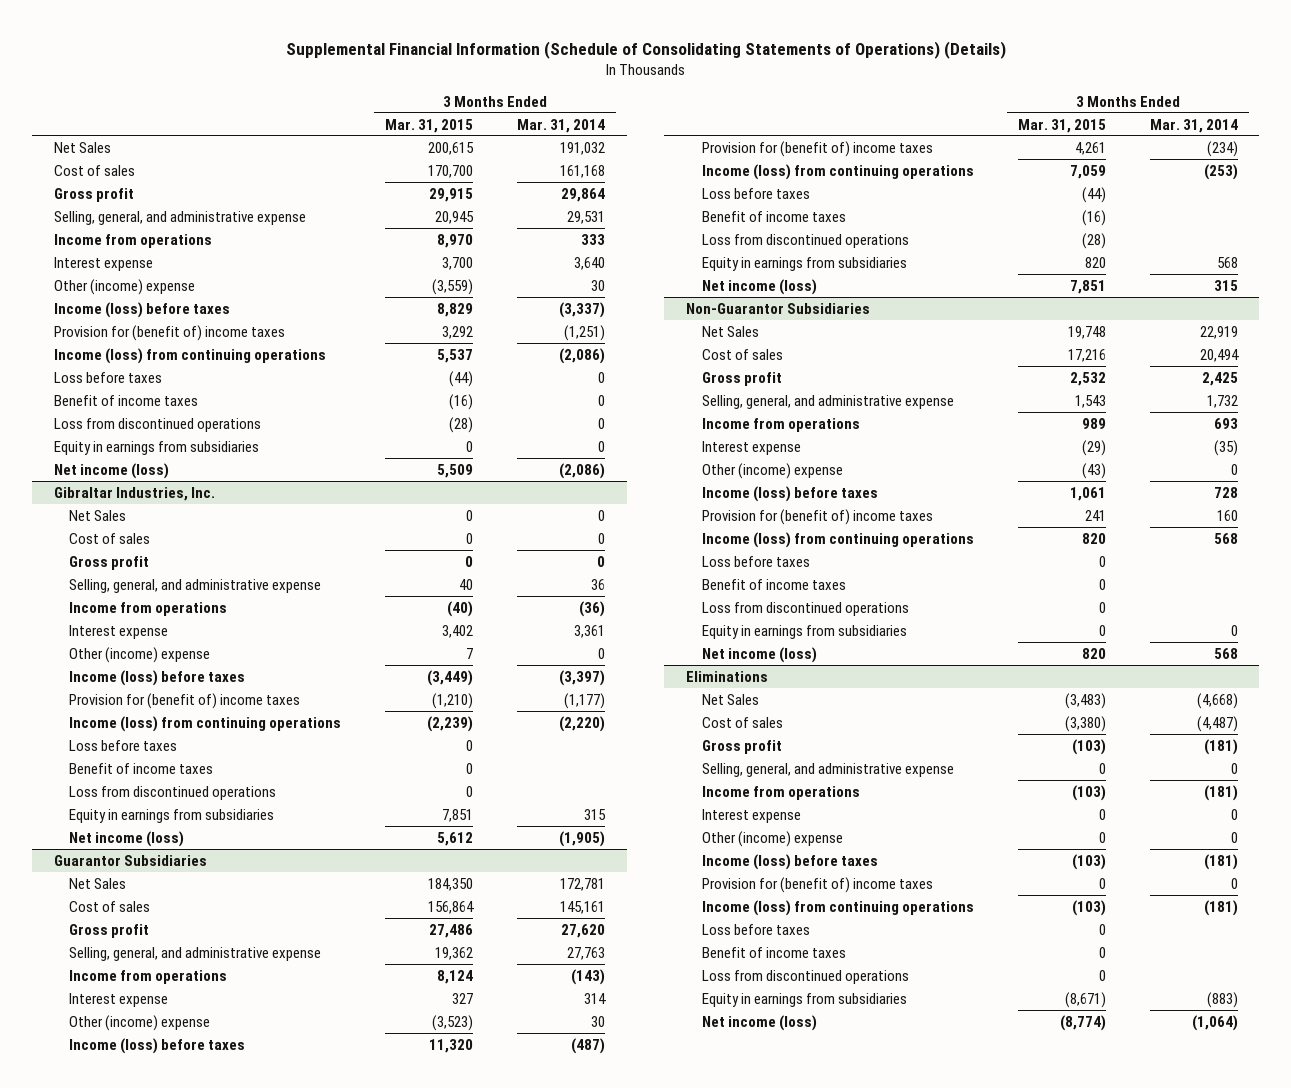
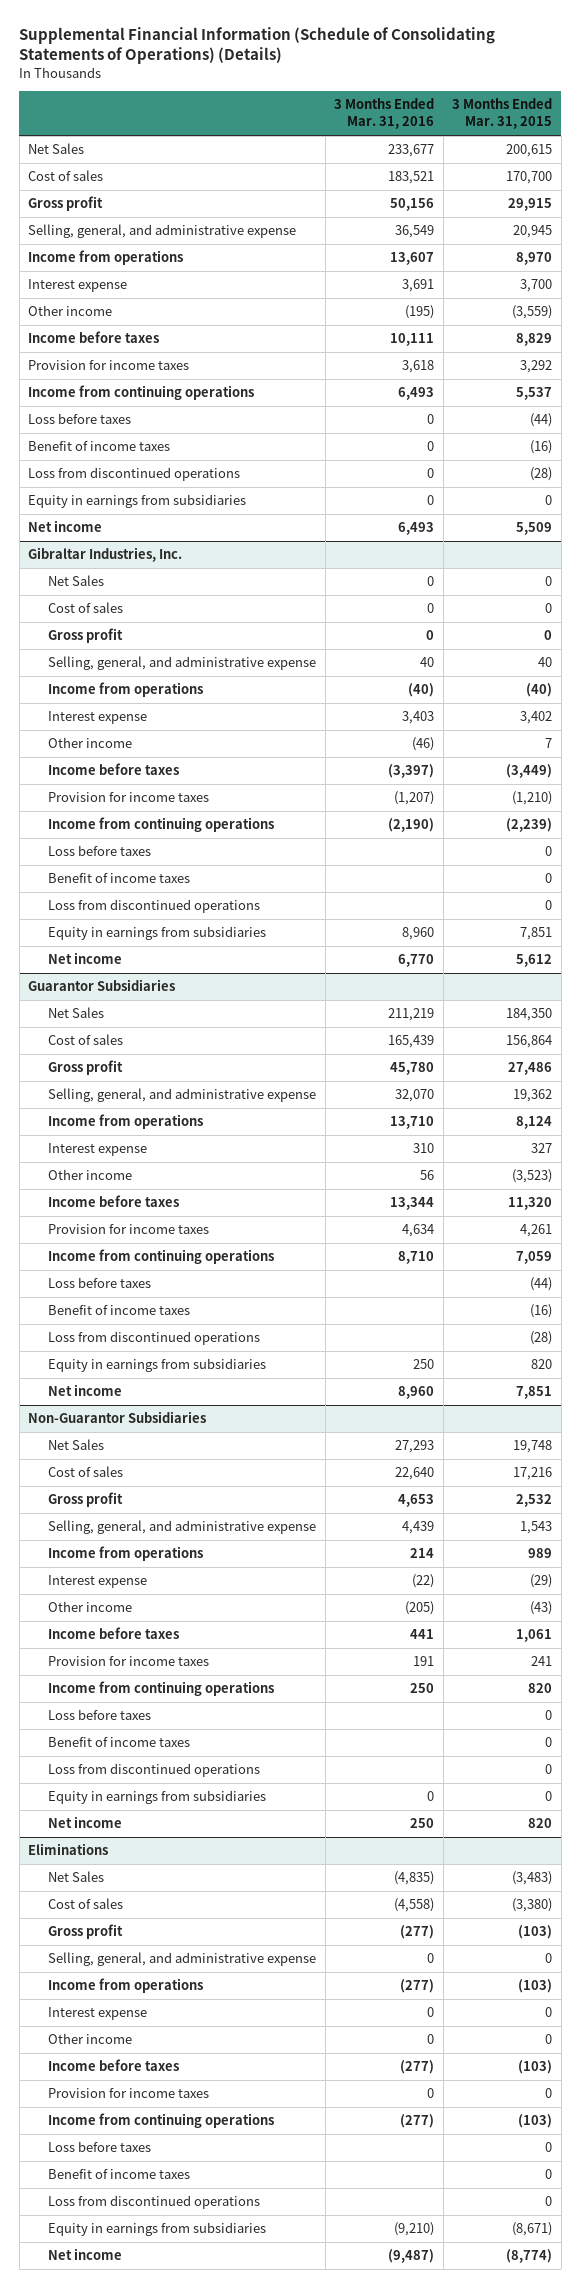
[517,118,606,133] Mar. 31, 2014 -> none
none -> [334,98,435,130] 3 Months Ended Mar. 31, 2016
[53,278,195,295] Other (income) expense -> [28,305,113,317] Other income
[53,301,230,318] Income (loss) before taxes -> [28,331,160,344] Income before taxes
[53,324,285,341] Provision for (benefit of) income taxes -> [28,360,190,371] Provision for income taxes
[53,347,326,364] Income (loss) from continuing operations -> [28,385,255,401] Income from continuing operations
[53,462,169,479] Net income (loss) -> [28,520,103,533] Net income
[69,646,211,663] Other (income) expense -> [48,737,133,749] Other income
[69,669,246,686] Income (loss) before taxes -> [48,763,180,776] Income before taxes
[69,692,301,709] Provision for (benefit of) income taxes -> [48,792,210,803] Provision for income taxes
[69,715,342,732] Income (loss) from continuing operations -> [48,817,275,833] Income from continuing operations
[69,830,185,847] Net income (loss) -> [48,952,123,965] Net income
[69,1014,211,1031] Other (income) expense -> [48,1169,133,1181] Other income
[69,1037,246,1054] Income (loss) before taxes -> [48,1195,180,1208] Income before taxes
[701,140,933,157] Provision for (benefit of) income taxes -> [48,1224,210,1235] Provision for income taxes
[701,163,974,180] Income (loss) from continuing operations -> [48,1249,275,1265] Income from continuing operations
[701,278,817,295] Net income (loss) -> [48,1384,123,1397] Net income
[701,462,843,479] Other (income) expense -> [48,1601,133,1613] Other income
[701,485,878,502] Income (loss) before taxes -> [48,1627,180,1640] Income before taxes
[701,508,933,525] Provision for (benefit of) income taxes -> [48,1656,210,1667] Provision for income taxes
[701,531,974,548] Income (loss) from continuing operations -> [48,1681,275,1697] Income from continuing operations
[701,646,817,663] Net income (loss) -> [48,1816,123,1829] Net income
[701,830,843,847] Other (income) expense -> [48,2033,133,2045] Other income
[701,853,878,870] Income (loss) before taxes -> [48,2059,180,2072] Income before taxes
[701,876,933,893] Provision for (benefit of) income taxes -> [48,2088,210,2099] Provision for income taxes
[701,899,974,916] Income (loss) from continuing operations -> [48,2113,275,2129] Income from continuing operations
[701,1014,817,1031] Net income (loss) -> [48,2248,123,2261] Net income

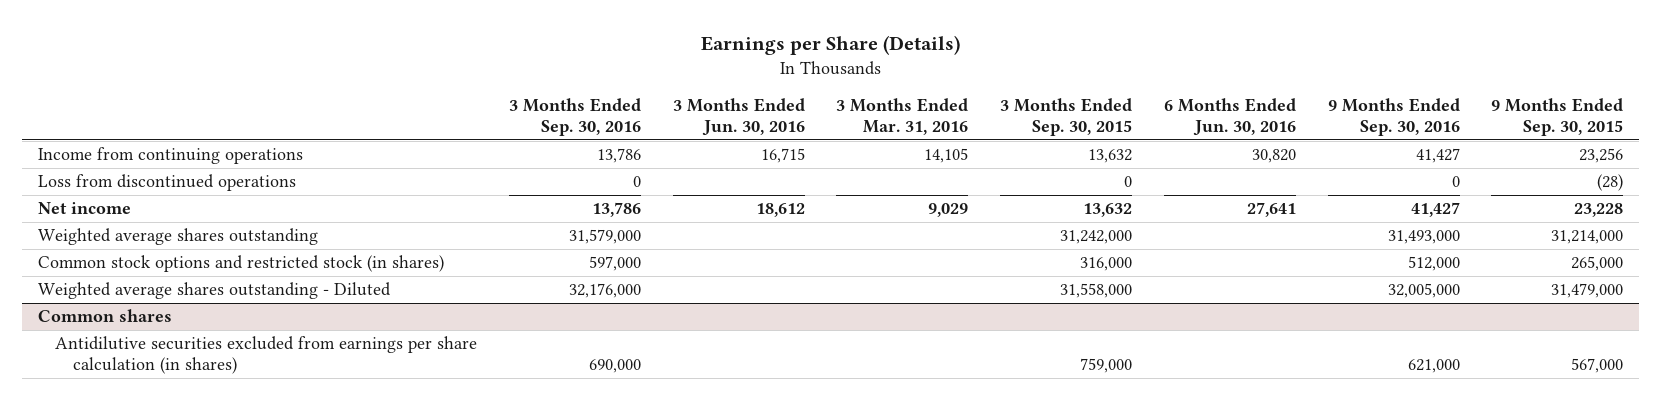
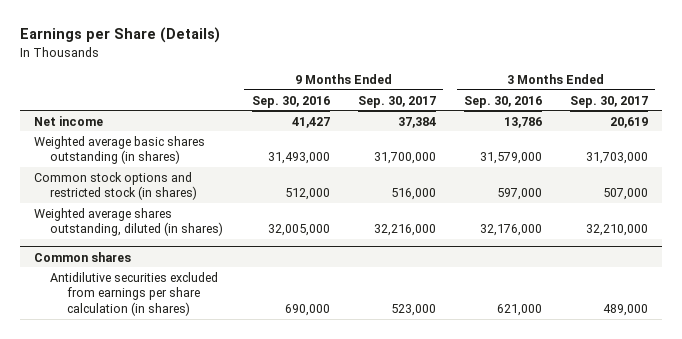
[672,98,805,137] 3 Months Ended Jun. 30, 2016 -> none
[836,98,969,136] 3 Months Ended Mar. 31, 2016 -> none
[1000,98,1133,137] 3 Months Ended Sep. 30, 2015 -> none
[1163,98,1296,137] 6 Months Ended Jun. 30, 2016 -> none
[1491,98,1624,137] 9 Months Ended Sep. 30, 2015 -> none
none -> [357,95,436,108] Sep. 30, 2017
none -> [570,95,649,108] Sep. 30, 2017
[37,147,303,165] Income from continuing operations -> none
[37,174,296,192] Loss from discontinued operations -> none
[37,228,318,246] Weighted average shares outstanding -> [33,135,205,165] Weighted average basic shares outstanding (in shares)
[37,282,391,300] Weighted average shares outstanding - Diluted -> [33,207,224,237] Weighted average shares outstanding, diluted (in shares)
[589,359,642,374] 690,000 -> [497,303,543,316] 621,000
[1407,359,1460,374] 621,000 -> [284,303,330,316] 690,000

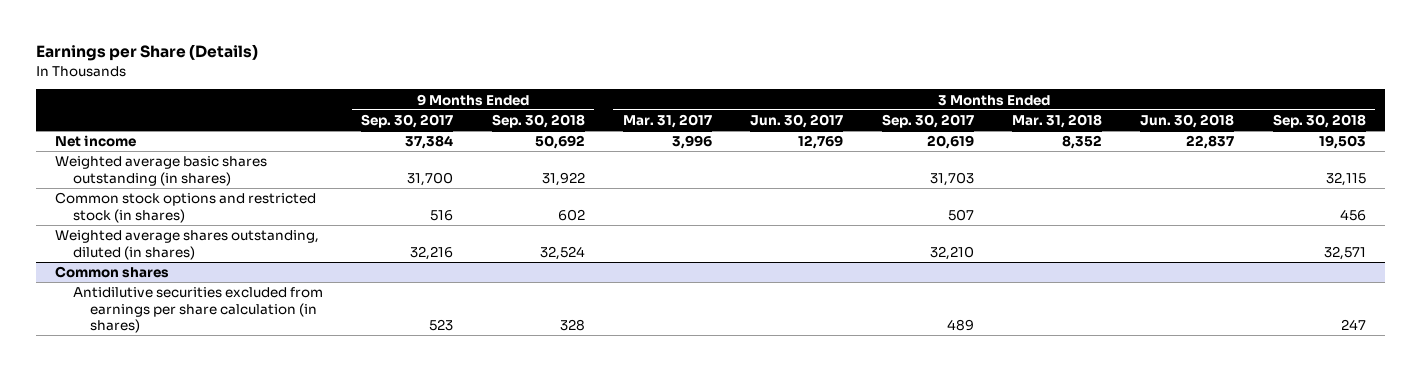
[251,95,330,108] Sep. 30, 2016 -> none
[464,95,543,108] Sep. 30, 2016 -> none
none -> [491,113,585,128] Sep. 30, 2018
none -> [622,113,712,128] Mar. 31, 2017
none -> [750,113,844,128] Jun. 30, 2017
none -> [1011,113,1102,128] Mar. 31, 2018
none -> [1140,113,1235,128] Jun. 30, 2018
none -> [1272,113,1366,128] Sep. 30, 2018
[373,152,436,165] 31,700,000 -> [407,171,454,186] 31,700
[586,152,649,165] 31,703,000 -> [929,171,974,186] 31,703
[390,188,436,201] 516,000 -> [430,209,454,221] 516
[603,188,649,201] 507,000 -> [947,208,974,221] 507
[373,224,436,237] 32,216,000 -> [410,245,454,260] 32,216
[586,224,649,237] 32,210,000 -> [929,245,974,260] 32,210
[390,303,436,316] 523,000 -> [429,318,454,331] 523
[603,303,649,316] 489,000 -> [946,318,974,331] 489

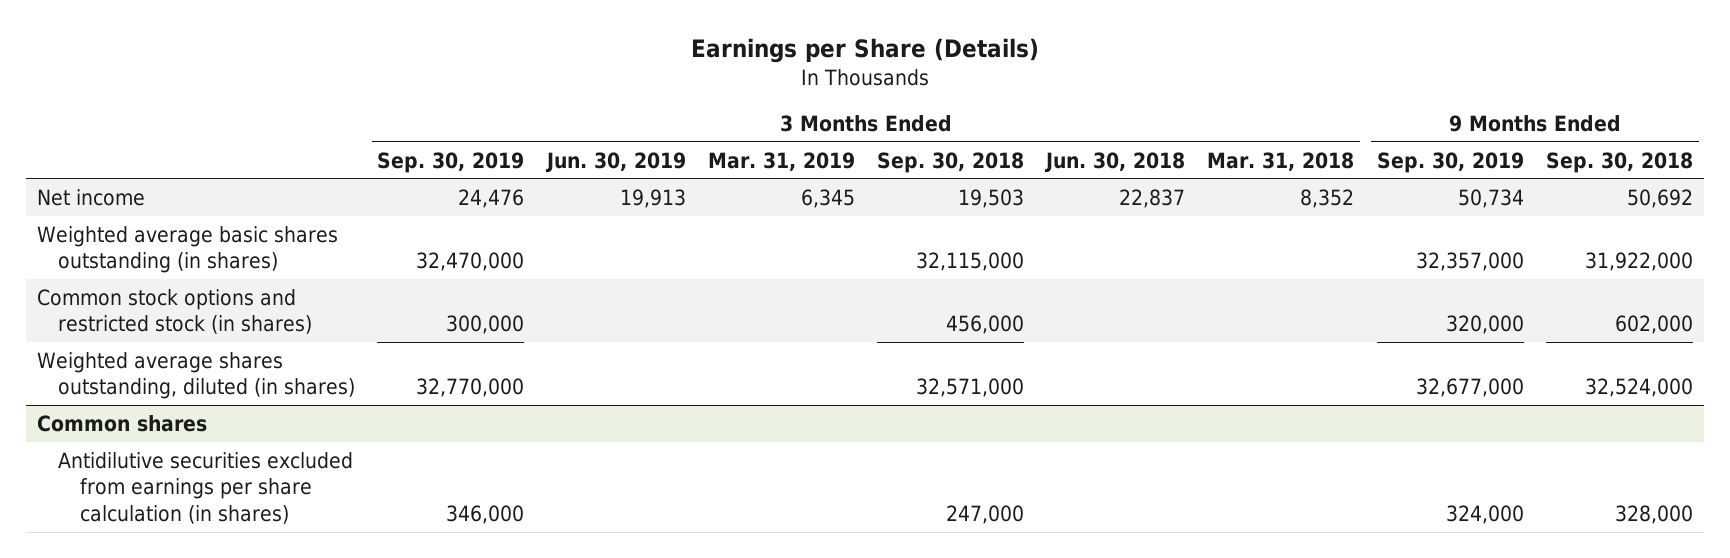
[361,113,454,128] Sep. 30, 2017 -> none
[622,113,712,128] Mar. 31, 2017 -> none
[750,113,844,128] Jun. 30, 2017 -> none
[881,113,974,128] Sep. 30, 2017 -> none
none -> [377,151,525,173] Sep. 30, 2019
none -> [544,151,686,173] Jun. 30, 2019
none -> [707,151,855,171] Mar. 31, 2019
none -> [1376,151,1524,173] Sep. 30, 2019
[541,171,585,186] 31,922 -> [1584,252,1693,272] 31,922,000
[1325,171,1366,186] 32,115 -> [916,252,1025,272] 32,115,000
[557,208,585,221] 602 -> [1614,315,1693,335] 602,000
[1339,208,1366,221] 456 -> [946,315,1025,335] 456,000
[539,245,585,260] 32,524 -> [1584,378,1693,398] 32,524,000
[1323,245,1366,260] 32,571 -> [916,378,1025,398] 32,571,000
[559,318,585,331] 328 -> [1614,504,1693,524] 328,000
[1340,318,1366,330] 247 -> [946,504,1025,524] 247,000

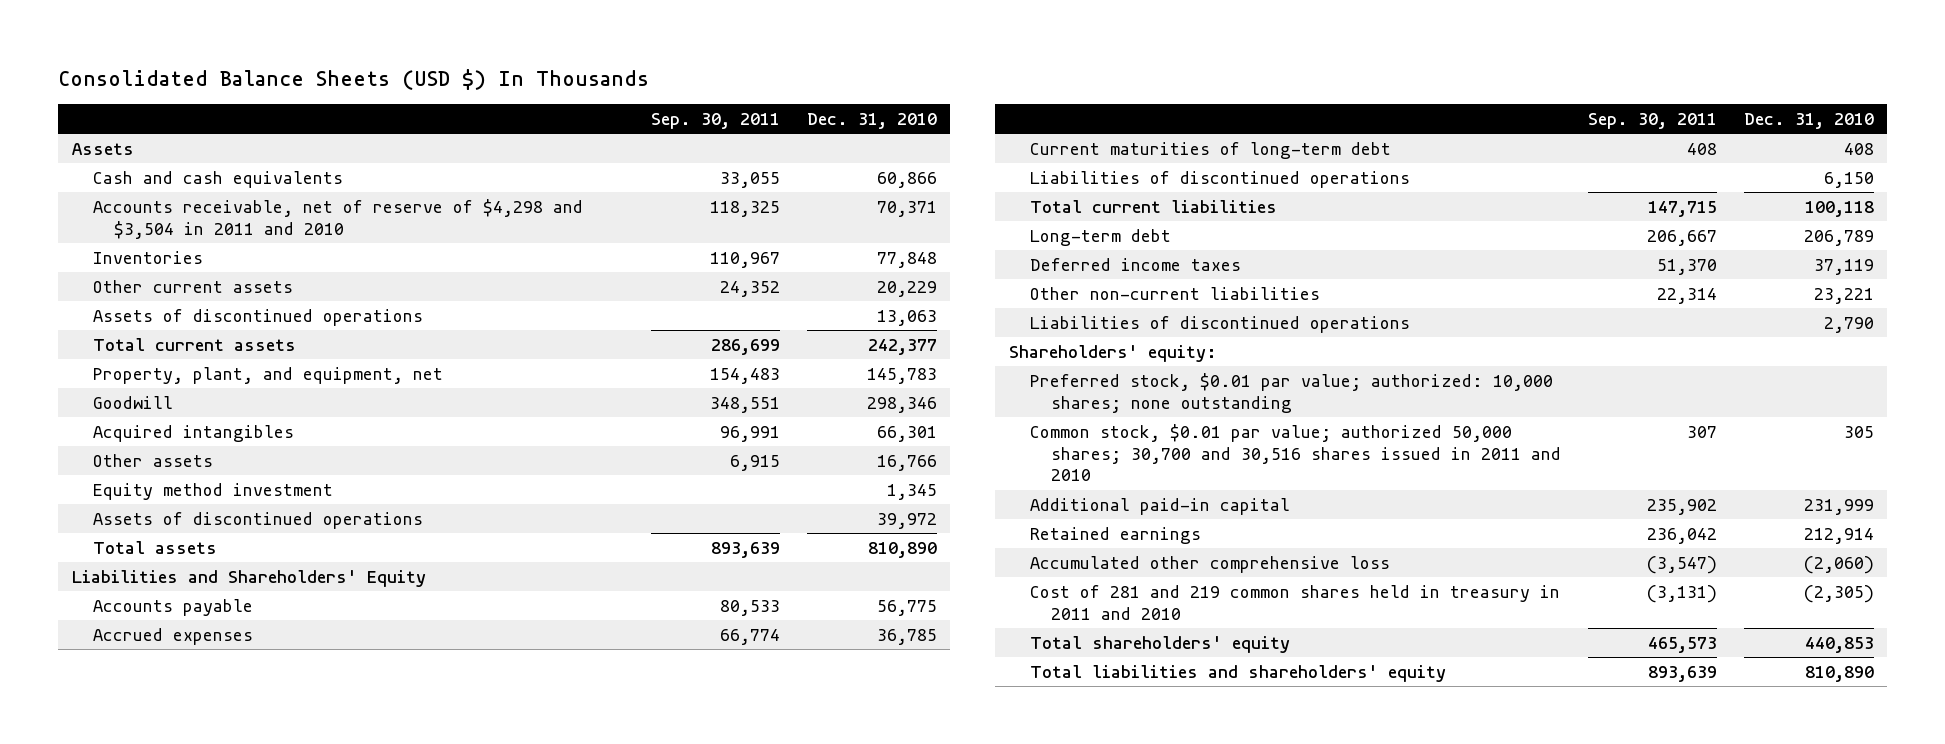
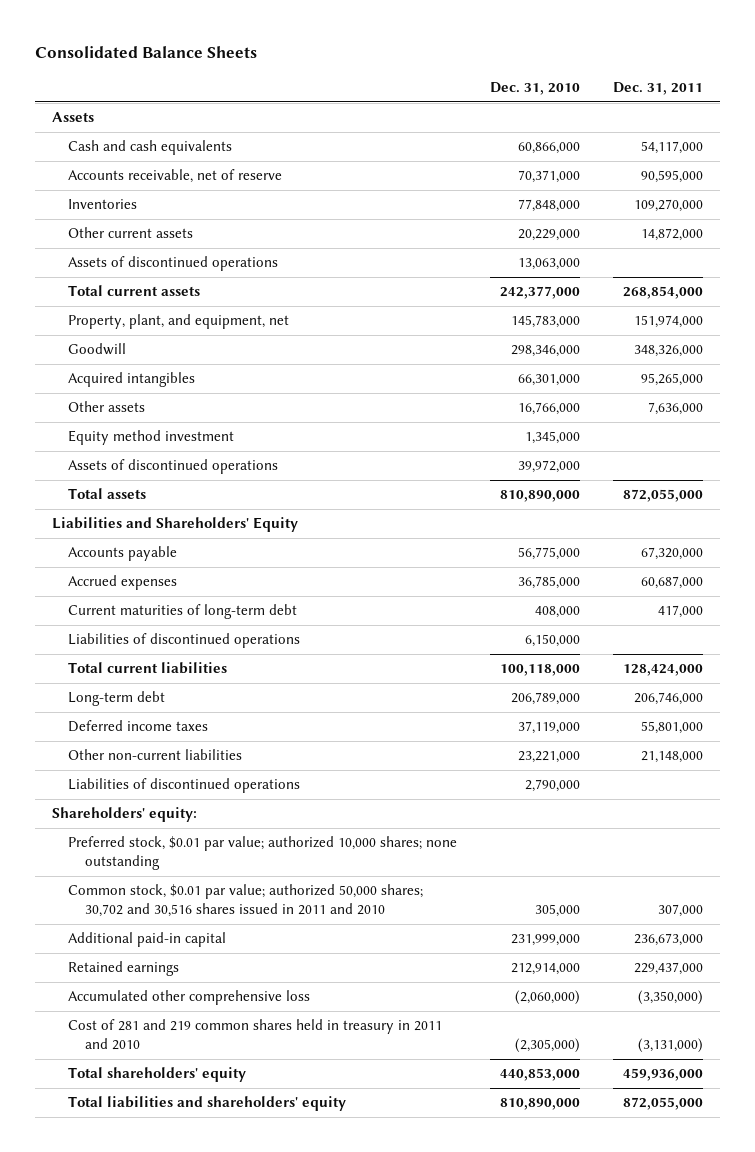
[58,69,650,91] Consolidated Balance Sheets (USD $) In Thousands -> [34,45,257,58] Consolidated Balance Sheets
[650,113,780,130] Sep. 30, 2011 -> none
none -> [613,82,704,96] Dec. 31, 2011
[876,171,937,188] 60,866 -> [518,142,581,155] 60,866,000
[92,198,583,239] Accounts receivable, net of reserve of $4,298 and $3,504 in 2011 and 2010 -> [68,169,283,184] Accounts receivable, net of reserve
[876,200,937,217] 70,371 -> [518,170,581,184] 70,371,000
[876,251,937,268] 77,848 -> [518,199,581,213] 77,848,000
[876,280,937,297] 20,229 -> [518,229,581,242] 20,229,000
[876,309,937,326] 13,063 -> [518,258,581,271] 13,063,000
[867,338,937,355] 242,377 -> [500,286,581,300] 242,377,000
[866,367,937,384] 145,783 -> [511,315,581,329] 145,783,000
[866,396,937,413] 298,346 -> [511,345,581,358] 298,346,000
[876,425,937,442] 66,301 -> [518,374,581,387] 66,301,000
[876,454,937,471] 16,766 -> [518,402,581,416] 16,766,000
[886,483,937,500] 1,345 -> [525,431,581,445] 1,345,000
[876,512,937,529] 39,972 -> [518,460,581,474] 39,972,000
[867,541,937,558] 810,890 -> [500,490,581,503] 810,890,000
[876,599,937,616] 56,775 -> [518,547,581,561] 56,775,000
[876,628,937,645] 36,785 -> [518,576,581,590] 36,785,000
[1843,142,1874,155] 408 -> [535,606,581,619] 408,000
[1823,171,1874,188] 6,150 -> [525,634,581,648] 6,150,000
[1804,200,1874,217] 100,118 -> [500,664,581,677] 100,118,000
[1803,229,1874,246] 206,789 -> [511,692,581,706] 206,789,000
[1813,258,1874,275] 37,119 -> [518,721,581,735] 37,119,000
[1813,287,1874,304] 23,221 -> [518,751,581,764] 23,221,000
[1823,316,1874,333] 2,790 -> [525,779,581,793] 2,790,000
[1029,372,1553,413] Preferred stock, $0.01 par value; authorized: 10,000 shares; none outstanding -> [68,836,458,871] Preferred stock, $0.01 par value; authorized 10,000 shares; none outstanding
[1029,423,1562,482] Common stock, $0.01 par value; authorized 50,000 shares; 30,700 and 30,516 shares issued in 2011 and 2010 -> [68,884,424,918] Common stock, $0.01 par value; authorized 50,000 shares; 30,702 and 30,516 shares issued in 2011 and 2010
[1843,425,1874,438] 305 -> [535,904,581,918] 305,000
[1803,498,1874,515] 231,999 -> [511,934,581,947] 231,999,000
[1803,527,1874,544] 212,914 -> [511,963,581,976] 212,914,000
[1803,555,1874,574] (2,060) -> [515,990,581,1006] (2,060,000)
[1803,584,1874,603] (2,305) -> [515,1038,581,1054] (2,305,000)
[1804,636,1874,653] 440,853 -> [500,1068,581,1082] 440,853,000
[1804,665,1874,682] 810,890 -> [500,1098,581,1111] 810,890,000

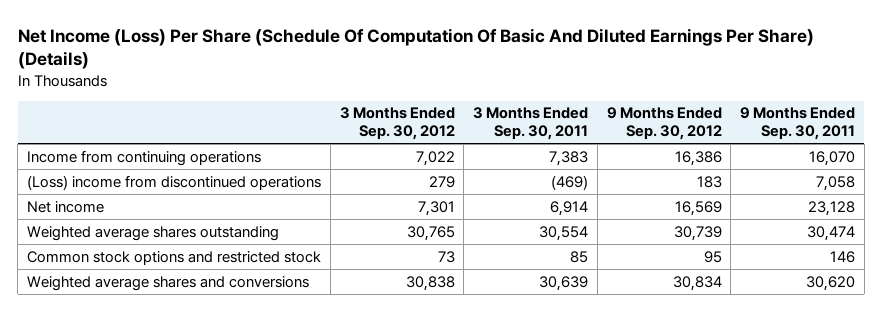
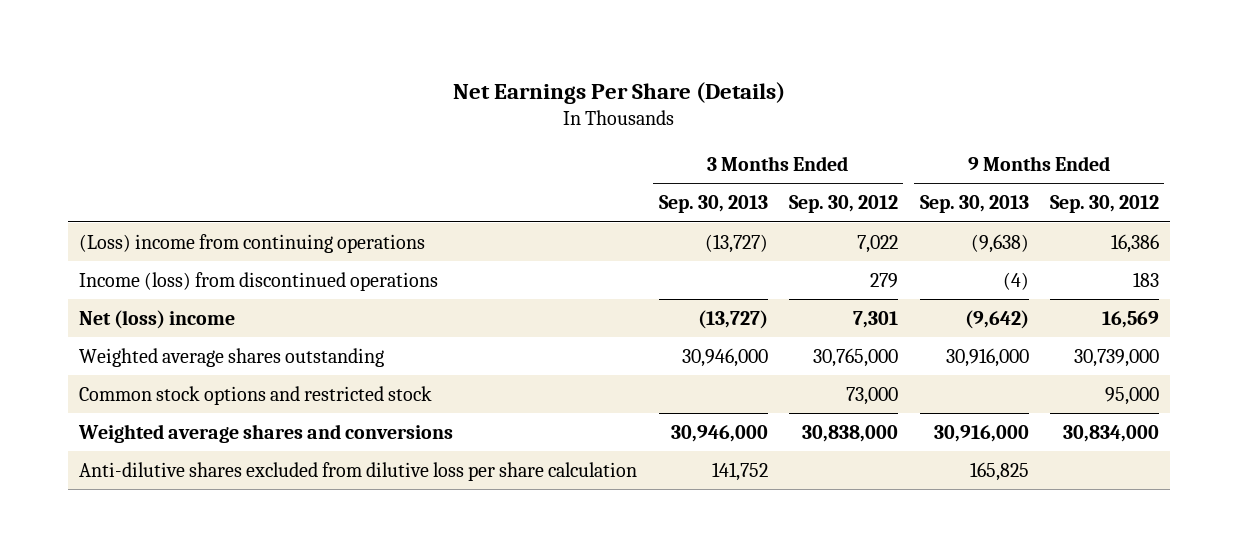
[17,27,814,70] Net Income (Loss) Per Share (Schedule Of Computation Of Basic And Diluted Earnings Per Share) (Details) -> [453,81,786,104] Net Earnings Per Share (Details)
[473,107,589,141] 3 Months Ended Sep. 30, 2011 -> none
[740,107,856,141] 9 Months Ended Sep. 30, 2011 -> none
none -> [658,195,768,214] Sep. 30, 2013
none -> [919,195,1029,214] Sep. 30, 2013
[27,149,262,166] Income from continuing operations -> [79,233,426,253] (Loss) income from continuing operations
[27,174,322,190] (Loss) income from discontinued operations -> [79,271,439,291] Income (loss) from discontinued operations
[27,200,105,213] Net income -> [79,309,236,329] Net (loss) income
[406,225,455,241] 30,765 -> [813,347,899,367] 30,765,000
[673,225,722,241] 30,739 -> [1074,348,1160,367] 30,739,000
[437,250,455,263] 73 -> [846,386,899,405] 73,000
[703,250,722,263] 95 -> [1105,386,1160,405] 95,000
[405,275,455,291] 30,838 -> [802,424,899,442] 30,838,000
[672,275,722,291] 30,834 -> [1063,424,1160,442] 30,834,000
none -> [79,461,638,481] Anti-dilutive shares excluded from dilutive loss per share calculation

